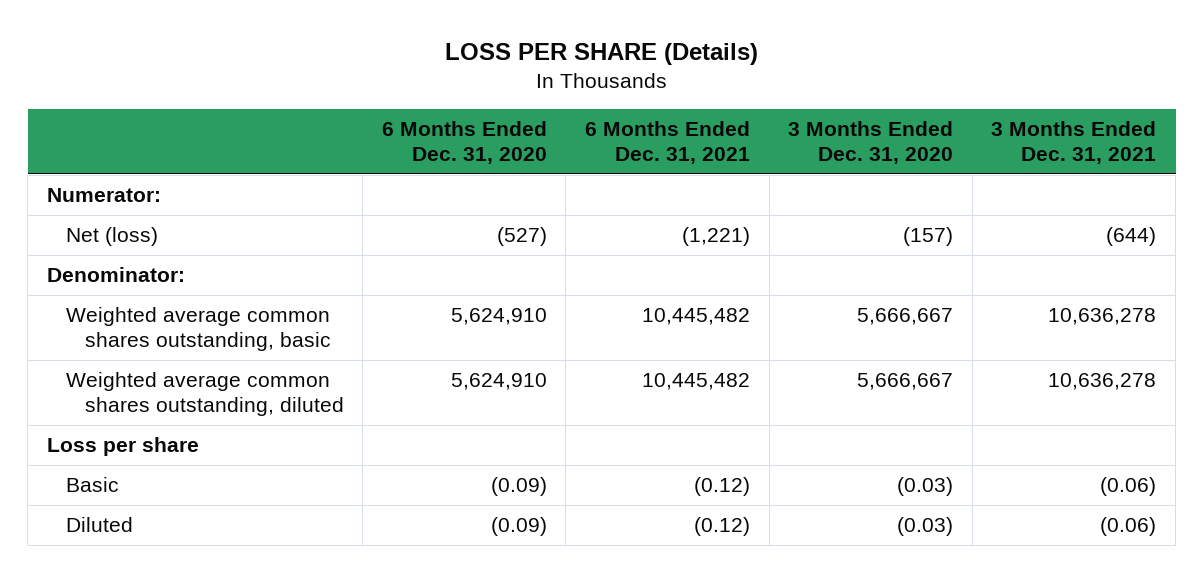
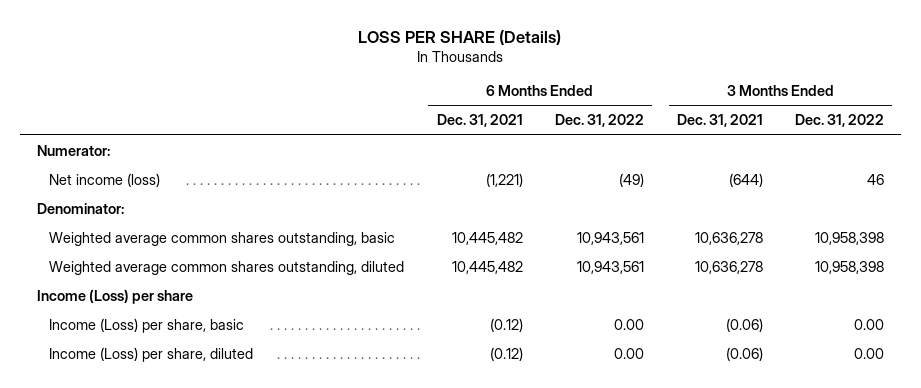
[381,120,547,165] 6 Months Ended Dec. 31, 2020 -> none
[788,120,954,165] 3 Months Ended Dec. 31, 2020 -> none
none -> [555,114,645,128] Dec. 31, 2022
none -> [795,114,885,128] Dec. 31, 2022
[65,226,158,246] Net (loss) -> [48,172,160,187] Net income (loss)
[46,436,199,456] Loss per share -> [36,288,193,304] Income (Loss) per share
[65,476,119,492] Basic -> [48,317,244,333] Income (Loss) per share, basic
[65,516,133,532] Diluted -> [48,346,253,362] Income (Loss) per share, diluted

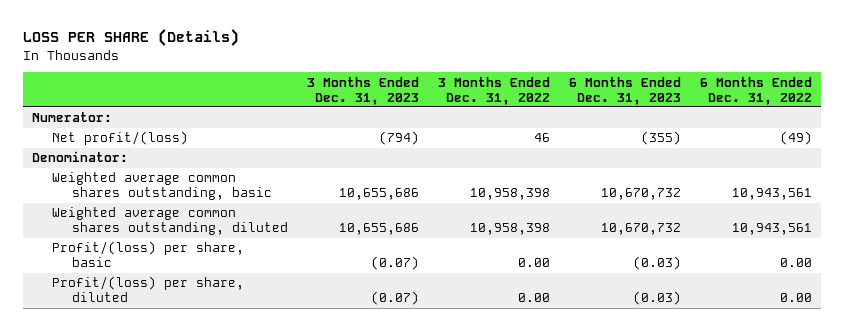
[436,114,523,128] Dec. 31, 2021 -> none
[676,114,763,128] Dec. 31, 2021 -> none
none -> [306,76,419,105] 3 Months Ended Dec. 31, 2023
none -> [568,76,681,105] 6 Months Ended Dec. 31, 2023
[48,172,160,187] Net income (loss) -> [51,131,188,146] Net profit/(loss)
[36,288,193,304] Income (Loss) per share -> none
[48,317,244,333] Income (Loss) per share, basic -> [51,241,244,268] Profit/(loss) per share, basic
[48,346,253,362] Income (Loss) per share, diluted -> [51,276,244,303] Profit/(loss) per share, diluted

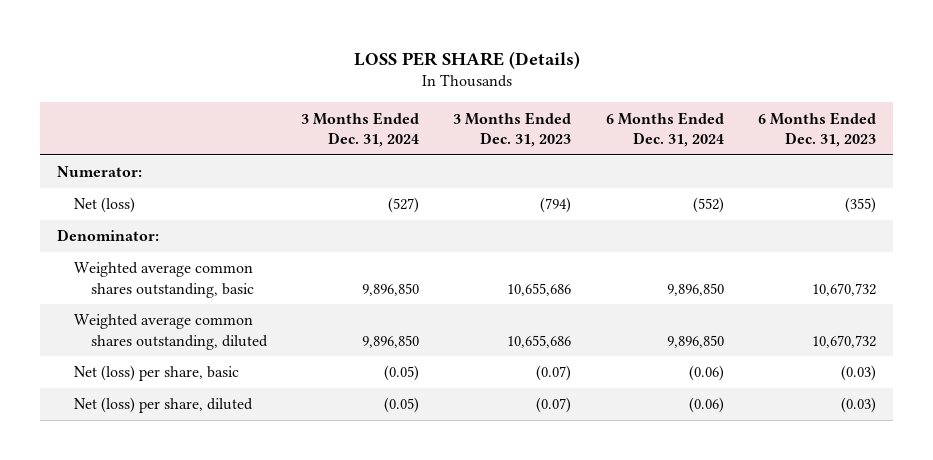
[437,76,550,105] 3 Months Ended Dec. 31, 2022 -> none
[699,76,812,105] 6 Months Ended Dec. 31, 2022 -> none
none -> [301,111,420,147] 3 Months Ended Dec. 31, 2024
none -> [605,111,724,147] 6 Months Ended Dec. 31, 2024
[51,131,188,146] Net profit/(loss) -> [73,197,135,214] Net (loss)
[51,241,244,268] Profit/(loss) per share, basic -> [73,365,239,382] Net (loss) per share, basic
[51,276,244,303] Profit/(loss) per share, diluted -> [73,397,253,414] Net (loss) per share, diluted

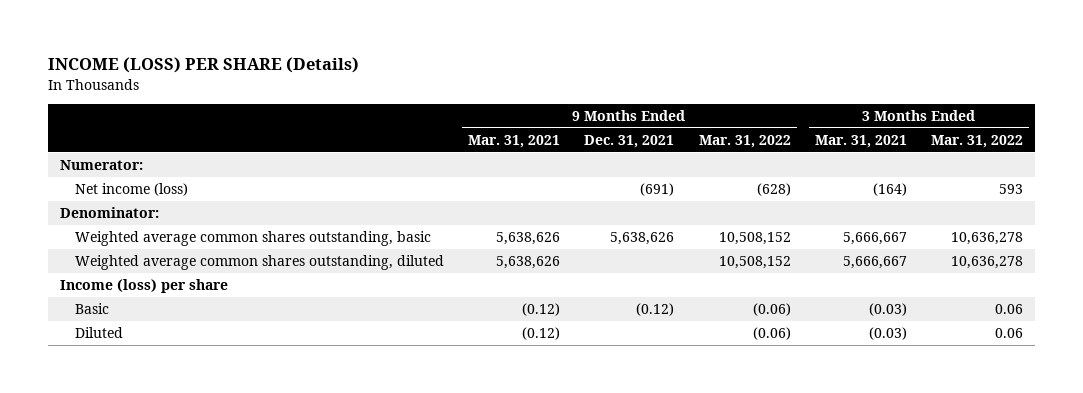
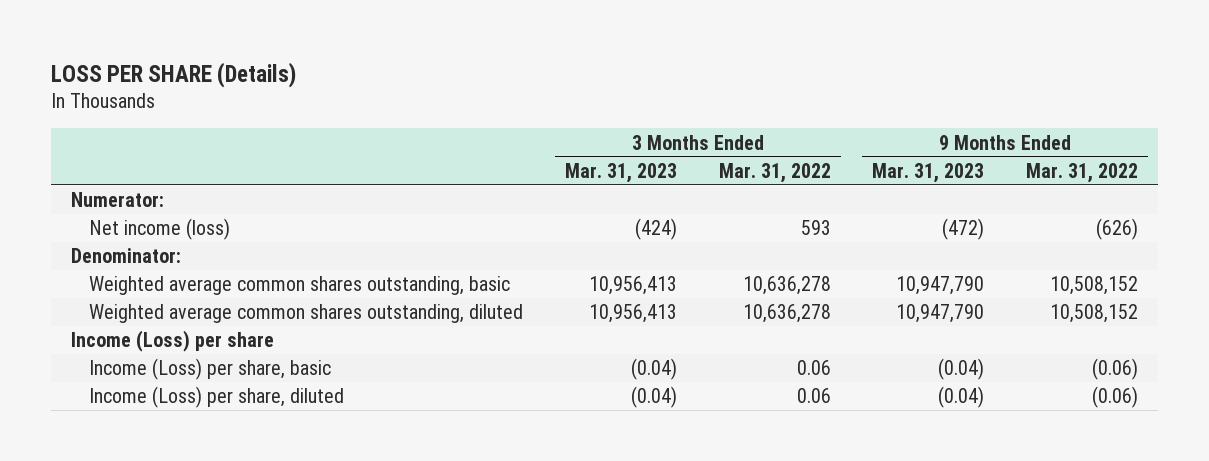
[48,57,360,74] INCOME (LOSS) PER SHARE (Details) -> [50,61,296,88] LOSS PER SHARE (Details)
[468,135,561,149] Mar. 31, 2021 -> none
[584,135,675,149] Dec. 31, 2021 -> none
[814,135,907,149] Mar. 31, 2021 -> none
none -> [564,162,677,183] Mar. 31, 2023
none -> [872,162,985,183] Mar. 31, 2023
[756,183,791,197] (628) -> [1095,218,1138,241] (626)
[60,279,229,294] Income (loss) per share -> [71,330,275,353] Income (Loss) per share
[75,303,110,315] Basic -> [89,358,332,381] Income (Loss) per share, basic
[75,327,124,339] Diluted -> [89,386,345,409] Income (Loss) per share, diluted

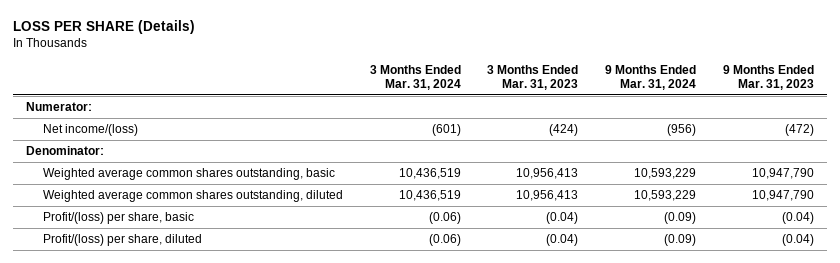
[718,162,831,183] Mar. 31, 2022 -> none
[1025,162,1138,183] Mar. 31, 2022 -> none
none -> [369,64,461,90] 3 Months Ended Mar. 31, 2024
none -> [605,64,697,90] 9 Months Ended Mar. 31, 2024
[89,218,231,241] Net income (loss) -> [42,124,138,137] Net income/(loss)
[71,330,275,353] Income (Loss) per share -> none
[89,358,332,381] Income (Loss) per share, basic -> [42,212,194,225] Profit/(loss) per share, basic
[89,386,345,409] Income (Loss) per share, diluted -> [42,234,202,247] Profit/(loss) per share, diluted

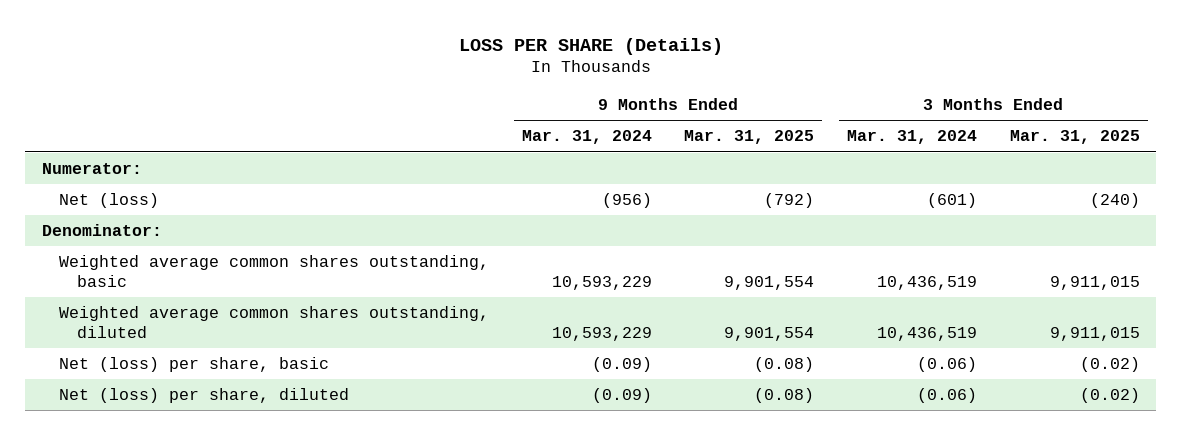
[487,64,579,90] 3 Months Ended Mar. 31, 2023 -> none
[722,64,814,90] 9 Months Ended Mar. 31, 2023 -> none
none -> [684,130,815,145] Mar. 31, 2025
none -> [1009,130,1140,145] Mar. 31, 2025
[42,124,138,137] Net income/(loss) -> [59,193,160,209] Net (loss)
[42,212,194,225] Profit/(loss) per share, basic -> [59,357,330,373] Net (loss) per share, basic
[42,234,202,247] Profit/(loss) per share, diluted -> [59,388,350,404] Net (loss) per share, diluted

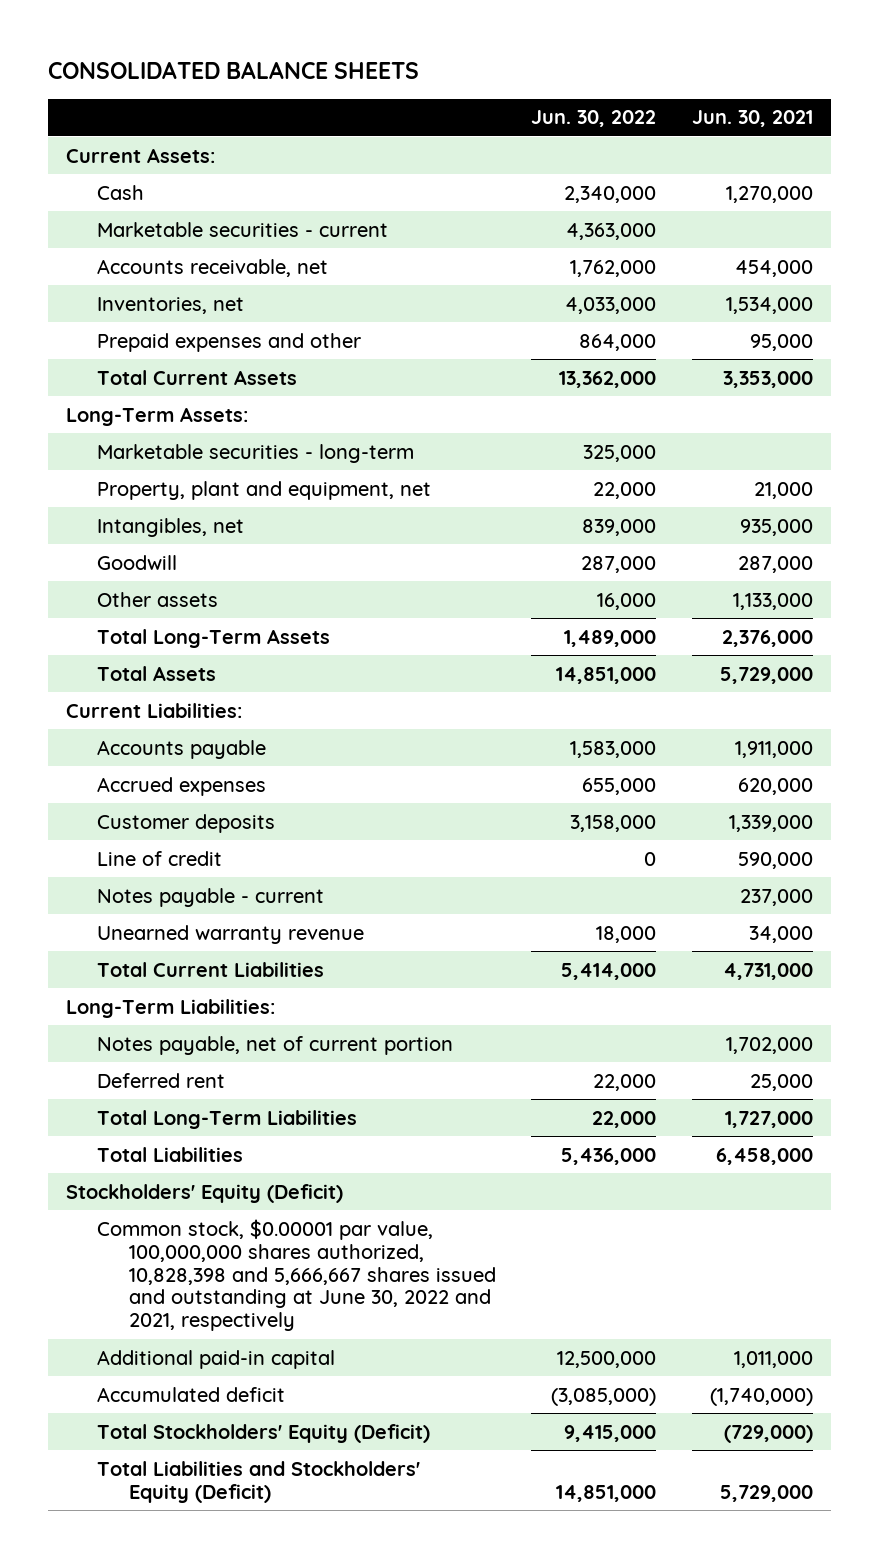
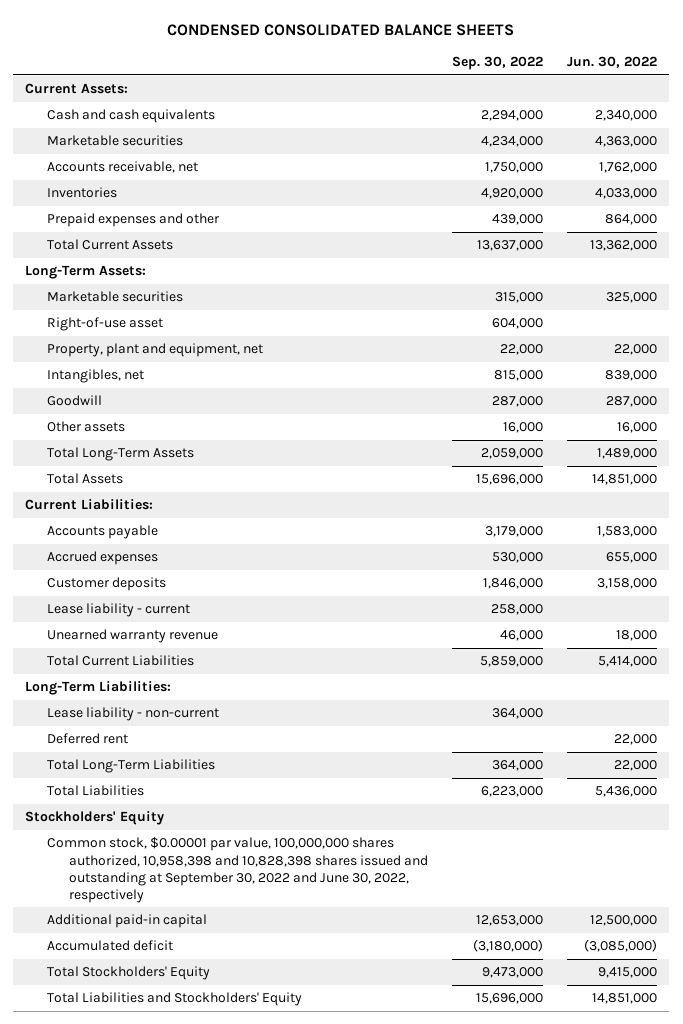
[47,60,419,79] CONSOLIDATED BALANCE SHEETS -> [167,23,515,36] CONDENSED CONSOLIDATED BALANCE SHEETS
[692,110,814,128] Jun. 30, 2021 -> none
none -> [452,56,544,71] Sep. 30, 2022
[97,184,145,200] Cash -> [47,109,216,124] Cash and cash equivalents
[97,221,389,237] Marketable securities - current -> [47,135,184,147] Marketable securities
[97,296,245,314] Inventories, net -> [47,187,118,199] Inventories
[97,443,415,463] Marketable securities - long-term -> [47,291,184,303] Marketable securities
none -> [47,317,164,332] Right-of-use asset
[97,850,223,866] Line of credit -> none
[97,887,325,907] Notes payable - current -> none
none -> [47,603,191,618] Lease liability - current
[97,1035,454,1055] Notes payable, net of current portion -> none
none -> [47,707,220,722] Lease liability - non-current
[65,1183,343,1203] Stockholders' Equity (Deficit) -> [25,811,165,826] Stockholders' Equity
[97,1218,496,1332] Common stock, $0.00001 par value, 100,000,000 shares authorized, 10,828,398 and 5,666,667 shares issued and outstanding at June 30, 2022 and 2021, respectively -> [47,837,429,903] Common stock, $0.00001 par value, 100,000,000 shares authorized, 10,958,398 and 10,828,398 shares issued and outstanding at September 30, 2022 and June 30, 2022, respectively
[97,1423,431,1443] Total Stockholders' Equity (Deficit) -> [47,966,211,981] Total Stockholders' Equity
[97,1460,421,1503] Total Liabilities and Stockholders' Equity (Deficit) -> [47,992,303,1007] Total Liabilities and Stockholders' Equity

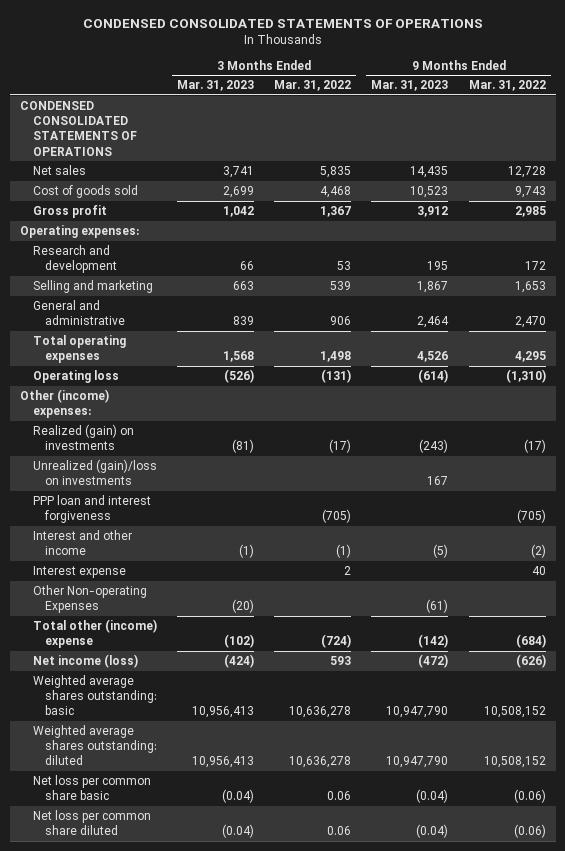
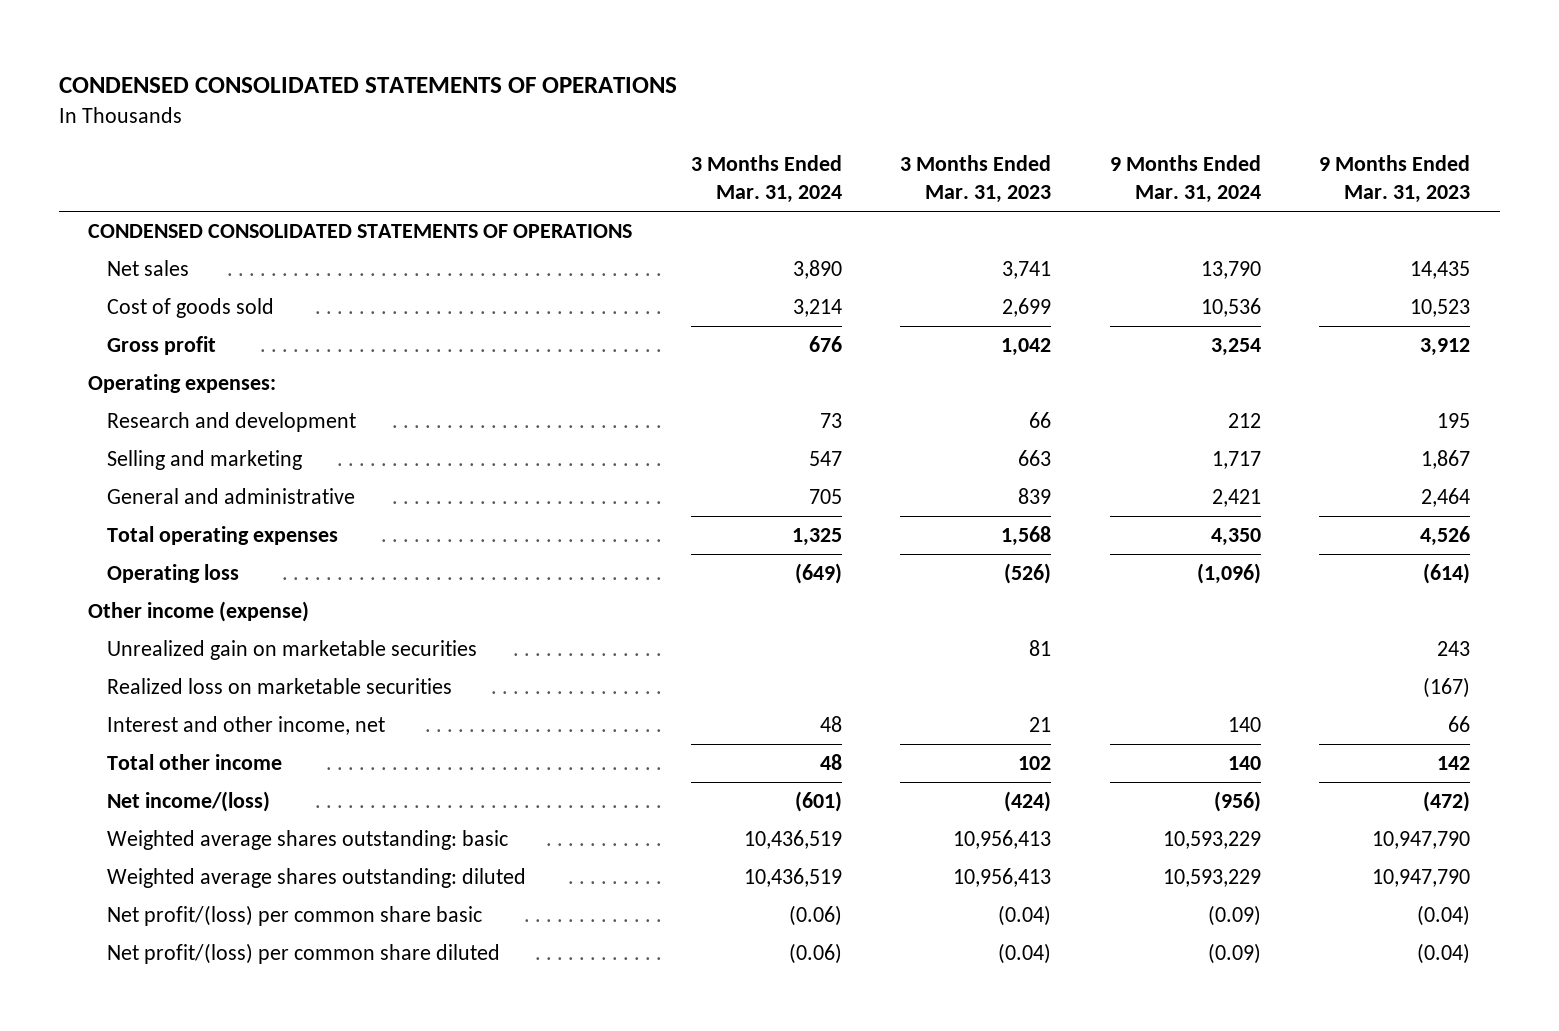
[274,80,352,92] Mar. 31, 2022 -> none
[468,80,546,92] Mar. 31, 2022 -> none
none -> [690,154,842,204] 3 Months Ended Mar. 31, 2024
none -> [1109,154,1261,204] 9 Months Ended Mar. 31, 2024
[32,423,134,451] Realized (gain) on investments -> none
[32,458,157,486] Unrealized (gain)/loss on investments -> none
[32,494,151,524] PPP loan and interest forgiveness -> none
[32,565,126,578] Interest expense -> none
[32,584,147,614] Other Non-operating Expenses -> none
[19,388,109,419] Other (income) expenses: -> [88,601,310,623] Other income (expense)
none -> [107,640,478,661] Unrealized gain on marketable securities
none -> [107,678,453,695] Realized loss on marketable securities
[32,529,132,556] Interest and other income -> [107,716,386,736] Interest and other income, net
[239,544,255,559] (1) -> [1029,717,1052,733] 21
[433,544,449,559] (5) -> [1448,716,1471,733] 66
[32,618,157,649] Total other (income) expense -> [107,754,283,771] Total other income
[224,634,255,649] (102) -> [1018,756,1052,771] 102
[418,634,449,649] (142) -> [1437,756,1471,771] 142
[32,653,138,668] Net income (loss) -> [107,791,271,813] Net income/(loss)
[32,774,151,801] Net loss per common share basic -> [107,905,483,927] Net profit/(loss) per common share basic
[32,809,151,836] Net loss per common share diluted -> [107,943,501,965] Net profit/(loss) per common share diluted

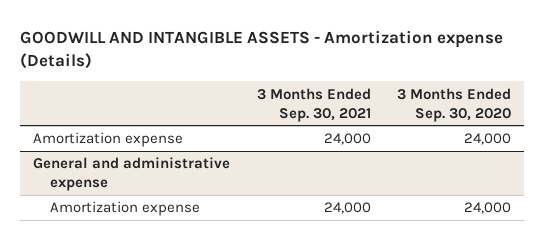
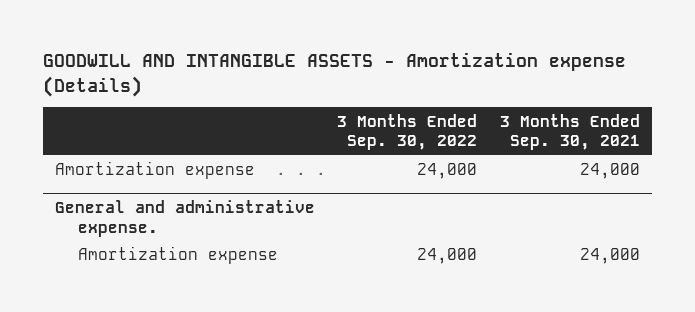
[397,87,512,122] 3 Months Ended Sep. 30, 2020 -> none
none -> [337,113,478,151] 3 Months Ended Sep. 30, 2022
[33,157,231,192] General and administrative expense -> [54,200,315,237] General and administrative expense.

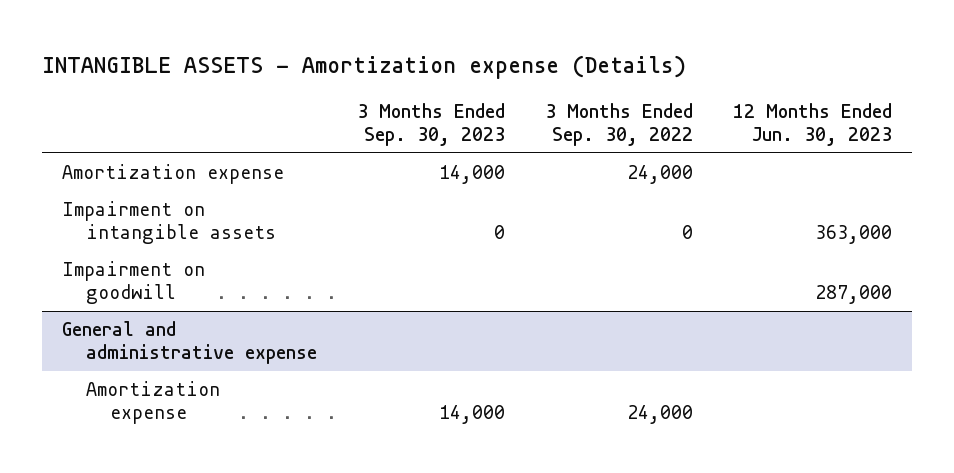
[43,52,627,97] GOODWILL AND INTANGIBLE ASSETS - Amortization expense (Details) -> [41,54,686,79] INTANGIBLE ASSETS - Amortization expense (Details)
[500,113,641,151] 3 Months Ended Sep. 30, 2021 -> none
none -> [356,102,505,146] 3 Months Ended Sep. 30, 2023
none -> [733,102,893,146] 12 Months Ended Jun. 30, 2023
none -> [61,201,276,245] Impairment on intangible assets
none -> [61,261,205,305] Impairment on goodwill
[54,200,315,237] General and administrative expense. -> [61,321,317,365] General and administrative expense

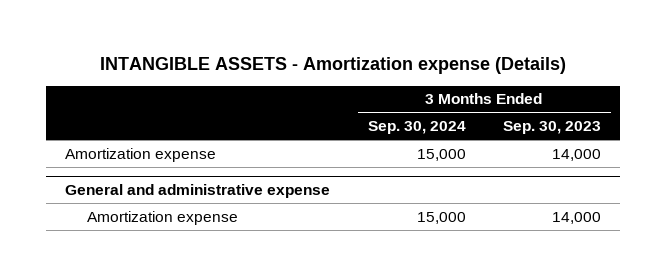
[545,102,694,146] 3 Months Ended Sep. 30, 2022 -> none
[733,102,893,146] 12 Months Ended Jun. 30, 2023 -> none
none -> [367,121,466,135] Sep. 30, 2024
[61,201,276,245] Impairment on intangible assets -> none
[61,261,205,305] Impairment on goodwill -> none

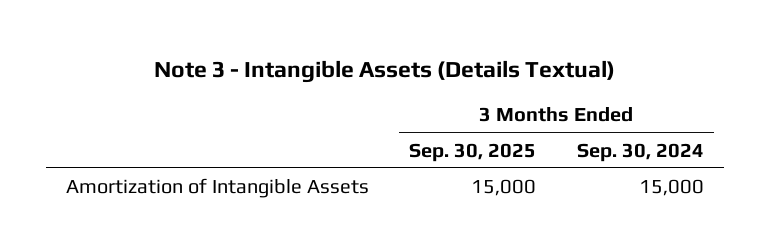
[100,57,567,75] INTANGIBLE ASSETS - Amortization expense (Details) -> [153,59,615,83] Note 3 - Intangible Assets (Details Textual)
[503,121,602,135] Sep. 30, 2023 -> none
none -> [409,142,537,162] Sep. 30, 2025
[65,183,331,198] General and administrative expense -> none
[87,210,239,225] Amortization expense -> none
[65,147,217,162] Amortization expense -> [65,178,369,199] Amortization of Intangible Assets

